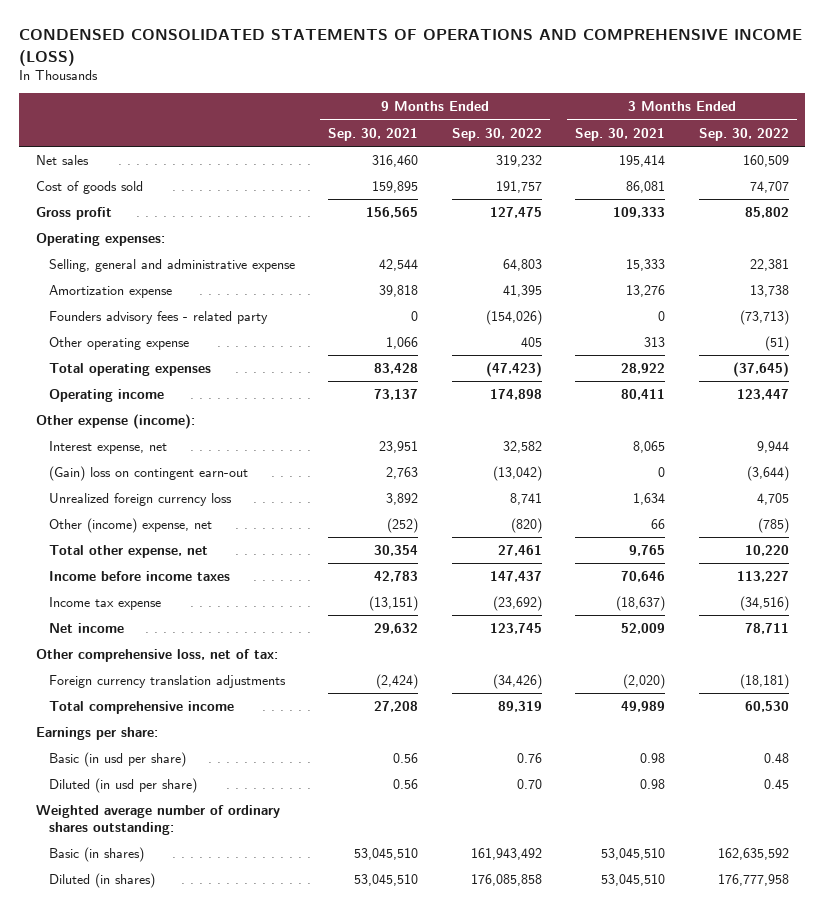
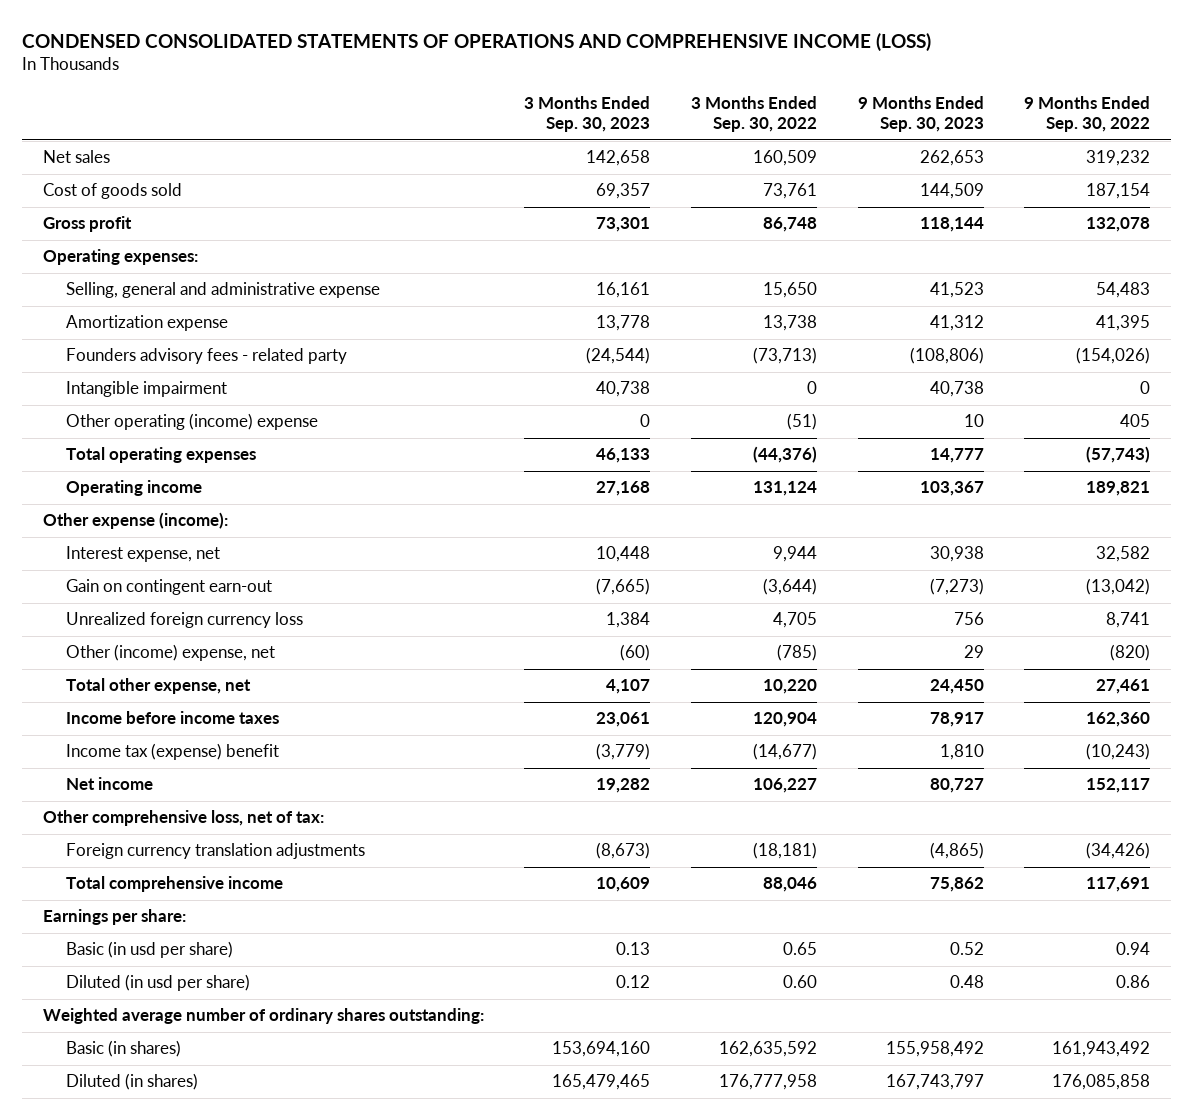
[328,127,419,141] Sep. 30, 2021 -> none
[575,127,666,141] Sep. 30, 2021 -> none
none -> [524,95,651,133] 3 Months Ended Sep. 30, 2023
none -> [857,95,984,133] 9 Months Ended Sep. 30, 2023
[495,180,542,193] 191,757 -> [1086,183,1151,200] 187,154
[749,180,789,193] 74,707 -> [763,183,818,200] 73,761
[489,206,542,218] 127,475 -> [1086,217,1151,233] 132,078
[744,206,789,218] 85,802 -> [763,217,818,233] 86,748
[502,258,542,271] 64,803 -> [1096,282,1151,299] 54,483
[749,258,789,271] 22,381 -> [763,282,818,299] 15,650
none -> [66,381,228,398] Intangible impairment
[48,336,189,350] Other operating expense -> [66,413,319,431] Other operating (income) expense
[485,361,542,377] (47,423) -> [1086,446,1151,464] (57,743)
[732,361,789,377] (37,645) -> [753,446,818,464] (44,376)
[489,388,542,400] 174,898 -> [1086,481,1151,497] 189,821
[736,388,789,400] 123,447 -> [753,481,818,497] 131,124
[48,465,248,481] (Gain) loss on contingent earn-out -> [66,579,273,596] Gain on contingent earn-out
[489,570,542,582] 147,437 -> [1086,712,1151,728] 162,360
[736,570,789,582] 113,227 -> [753,712,818,728] 120,904
[48,596,161,610] Income tax expense -> [66,743,280,761] Income tax (expense) benefit
[492,595,542,611] (23,692) -> [1086,743,1151,761] (10,243)
[739,595,789,611] (34,516) -> [753,743,818,761] (14,677)
[489,622,542,634] 123,745 -> [1086,778,1151,794] 152,117
[744,622,789,634] 78,711 -> [753,778,818,794] 106,227
[497,700,542,712] 89,319 -> [1086,877,1151,893] 117,691
[744,700,789,712] 60,530 -> [763,877,818,893] 88,046
[516,752,542,763] 0.76 -> [1116,942,1151,956] 0.94
[763,752,789,763] 0.48 -> [783,942,818,956] 0.65
[516,778,542,789] 0.70 -> [1116,975,1151,989] 0.86
[763,778,789,789] 0.45 -> [783,975,818,989] 0.60

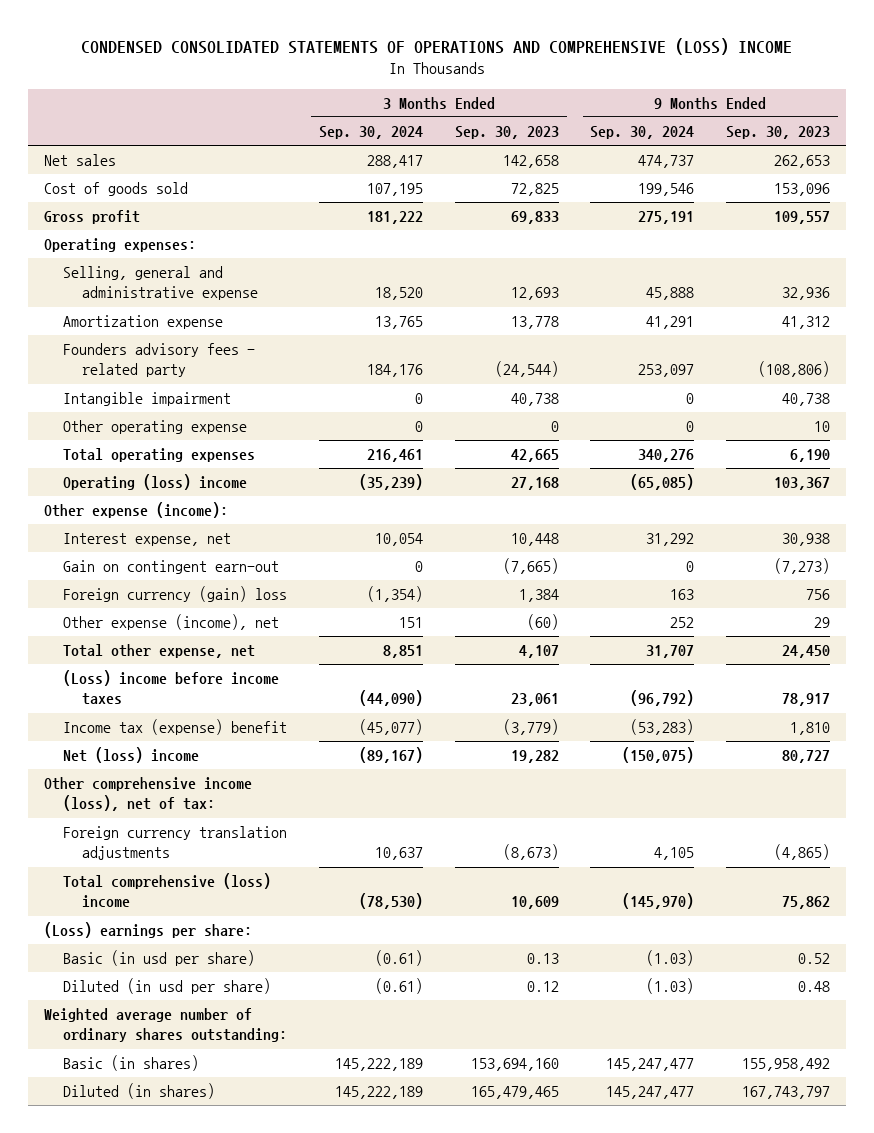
[22,32,932,51] CONDENSED CONSOLIDATED STATEMENTS OF OPERATIONS AND COMPREHENSIVE INCOME (LOSS) -> [81,37,793,55] CONDENSED CONSOLIDATED STATEMENTS OF OPERATIONS AND COMPREHENSIVE (LOSS) INCOME
[691,95,818,133] 3 Months Ended Sep. 30, 2022 -> none
[1024,95,1151,133] 9 Months Ended Sep. 30, 2022 -> none
none -> [318,126,423,140] Sep. 30, 2024
none -> [590,126,695,140] Sep. 30, 2024
[596,183,651,200] 69,357 -> [510,183,559,197] 72,825
[919,183,984,200] 144,509 -> [774,183,831,197] 153,096
[596,217,651,233] 73,301 -> [510,211,559,225] 69,833
[919,217,984,233] 118,144 -> [774,211,831,225] 109,557
[596,282,651,299] 16,161 -> [510,287,559,301] 12,693
[929,282,984,299] 41,523 -> [782,287,831,301] 32,936
[66,413,319,431] Other operating (income) expense -> [62,420,247,435] Other operating expense
[596,448,651,464] 46,133 -> [510,449,559,463] 42,665
[929,448,984,464] 14,777 -> [790,449,831,463] 6,190
[66,480,203,497] Operating income -> [62,474,247,491] Operating (loss) income
[66,612,304,629] Unrealized foreign currency loss -> [62,586,287,603] Foreign currency (gain) loss
[66,644,276,662] Other (income) expense, net -> [62,614,279,631] Other expense (income), net
[66,711,280,725] Income before income taxes -> [62,670,279,706] (Loss) income before income taxes
[66,777,154,791] Net income -> [62,747,199,764] Net (loss) income
[42,810,324,827] Other comprehensive loss, net of tax: -> [43,777,252,812] Other comprehensive income (loss), net of tax:
[66,876,284,893] Total comprehensive income -> [62,873,271,909] Total comprehensive (loss) income
[42,909,186,926] Earnings per share: -> [43,922,252,939] (Loss) earnings per share:

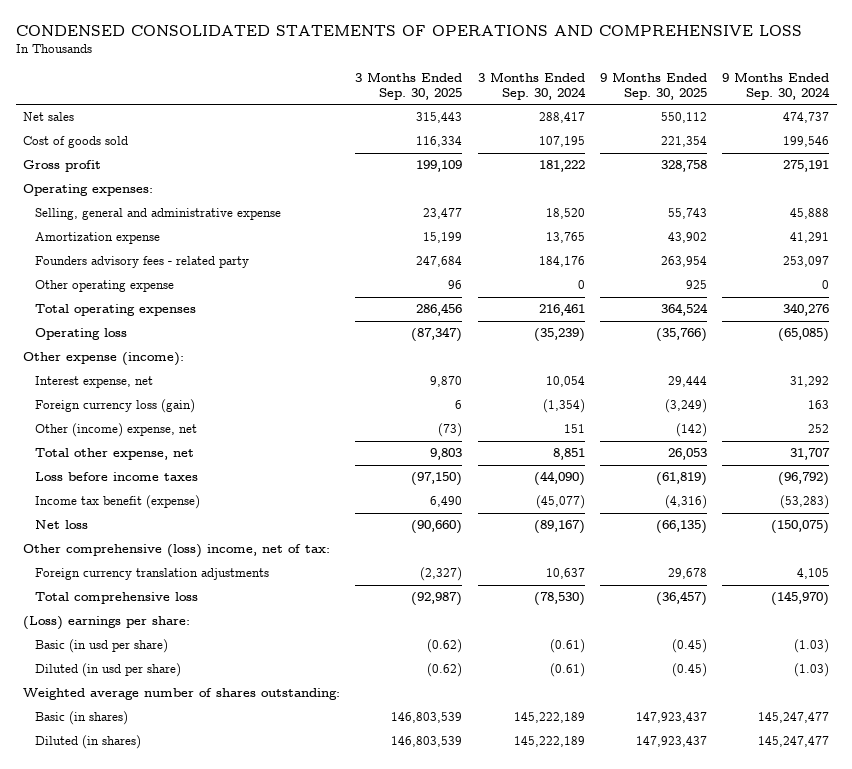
[81,37,793,55] CONDENSED CONSOLIDATED STATEMENTS OF OPERATIONS AND COMPREHENSIVE (LOSS) INCOME -> [15,24,802,36] CONDENSED CONSOLIDATED STATEMENTS OF OPERATIONS AND COMPREHENSIVE LOSS
[454,126,559,140] Sep. 30, 2023 -> none
[726,126,831,140] Sep. 30, 2023 -> none
none -> [355,71,463,100] 3 Months Ended Sep. 30, 2025
none -> [599,71,707,100] 9 Months Ended Sep. 30, 2025
[62,392,231,407] Intangible impairment -> none
[62,474,247,491] Operating (loss) income -> [35,328,128,341] Operating loss
[62,560,279,575] Gain on contingent earn-out -> none
[62,586,287,603] Foreign currency (gain) loss -> [35,399,196,414] Foreign currency loss (gain)
[62,614,279,631] Other expense (income), net -> [35,423,198,438] Other (income) expense, net
[62,670,279,706] (Loss) income before income taxes -> [35,472,199,482] Loss before income taxes
[62,719,287,736] Income tax (expense) benefit -> [35,495,201,510] Income tax benefit (expense)
[62,747,199,764] Net (loss) income -> [35,520,89,530] Net loss
[43,777,252,812] Other comprehensive income (loss), net of tax: -> [23,544,331,559] Other comprehensive (loss) income, net of tax:
[62,873,271,909] Total comprehensive (loss) income -> [35,592,199,605] Total comprehensive loss
[43,1008,287,1043] Weighted average number of ordinary shares outstanding: -> [23,688,341,701] Weighted average number of shares outstanding:

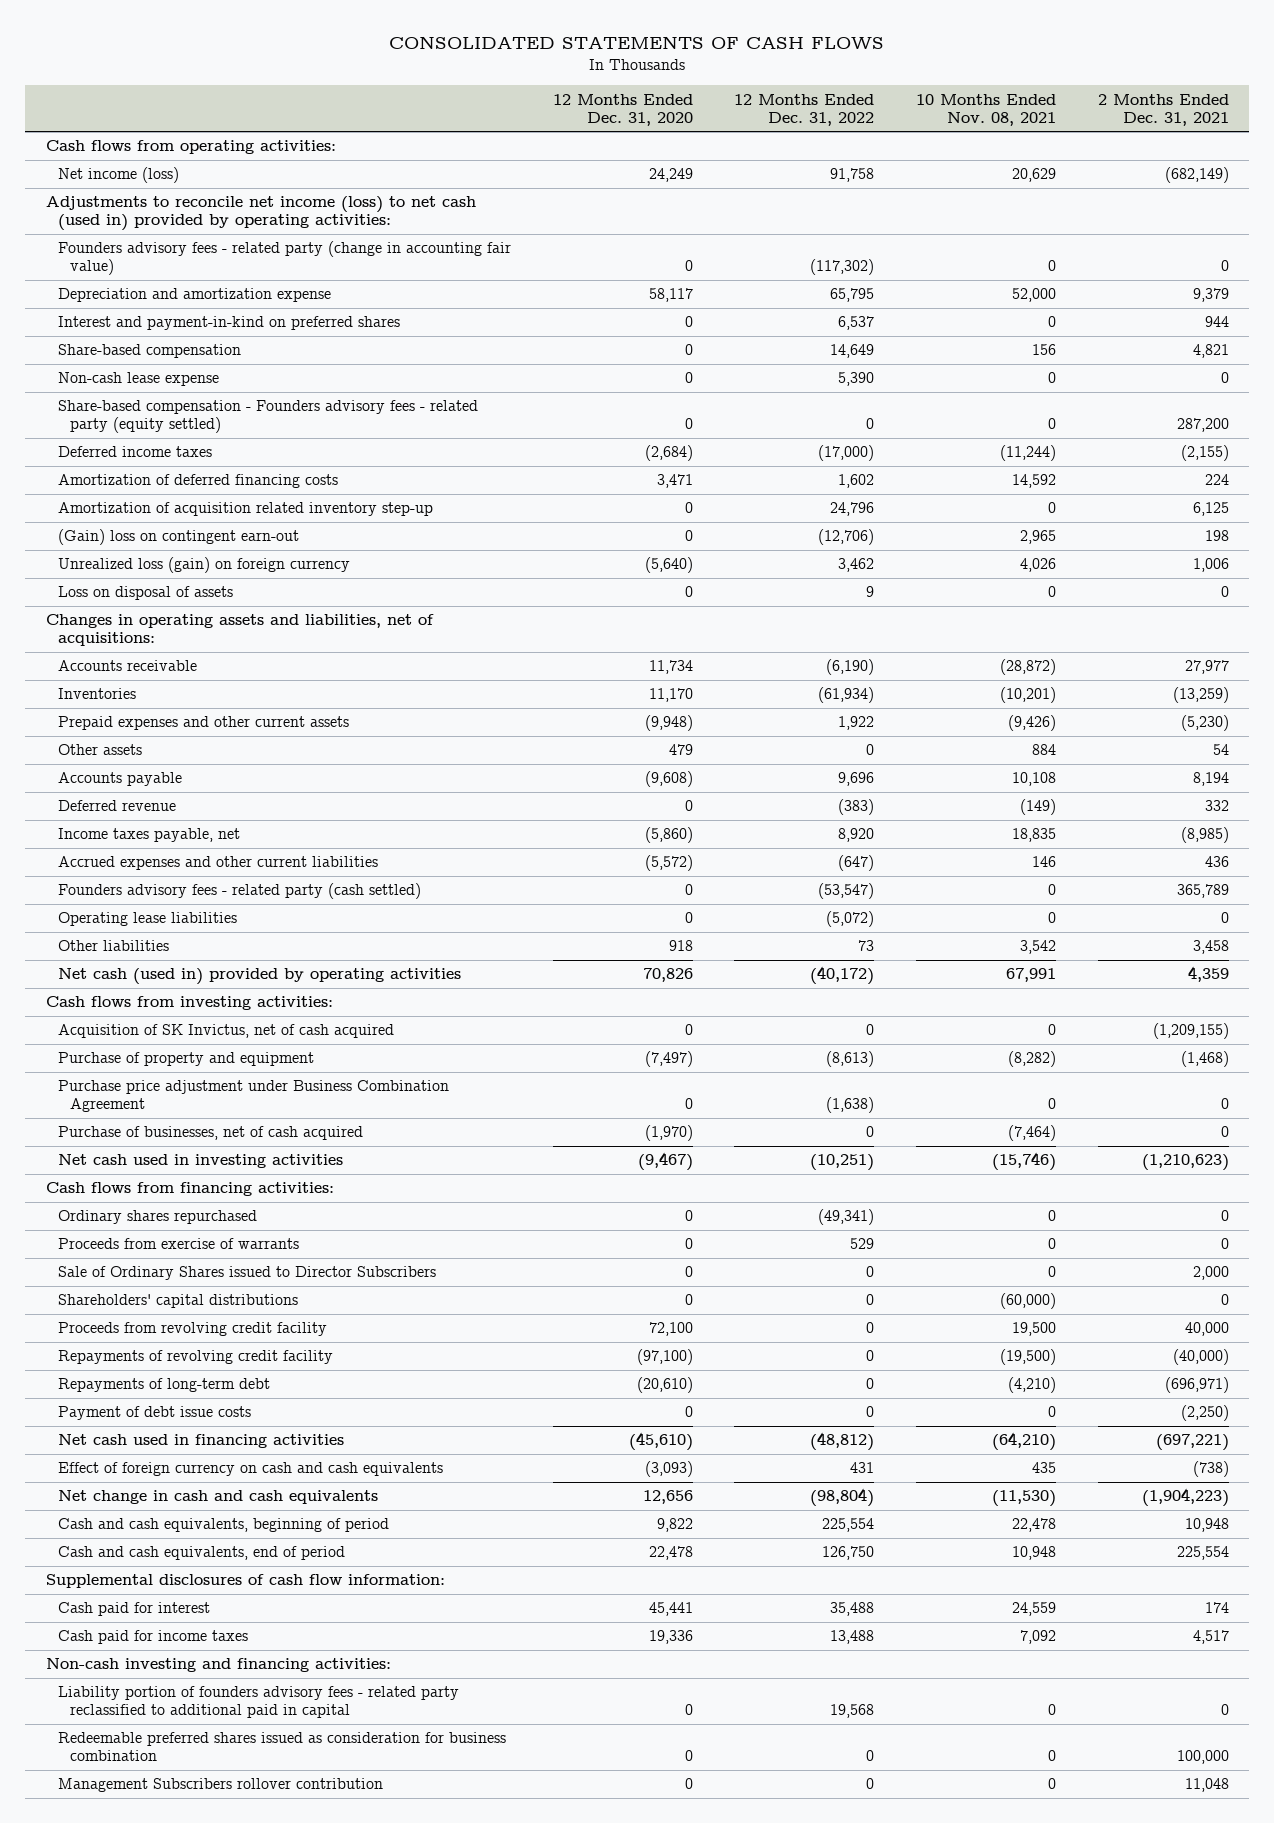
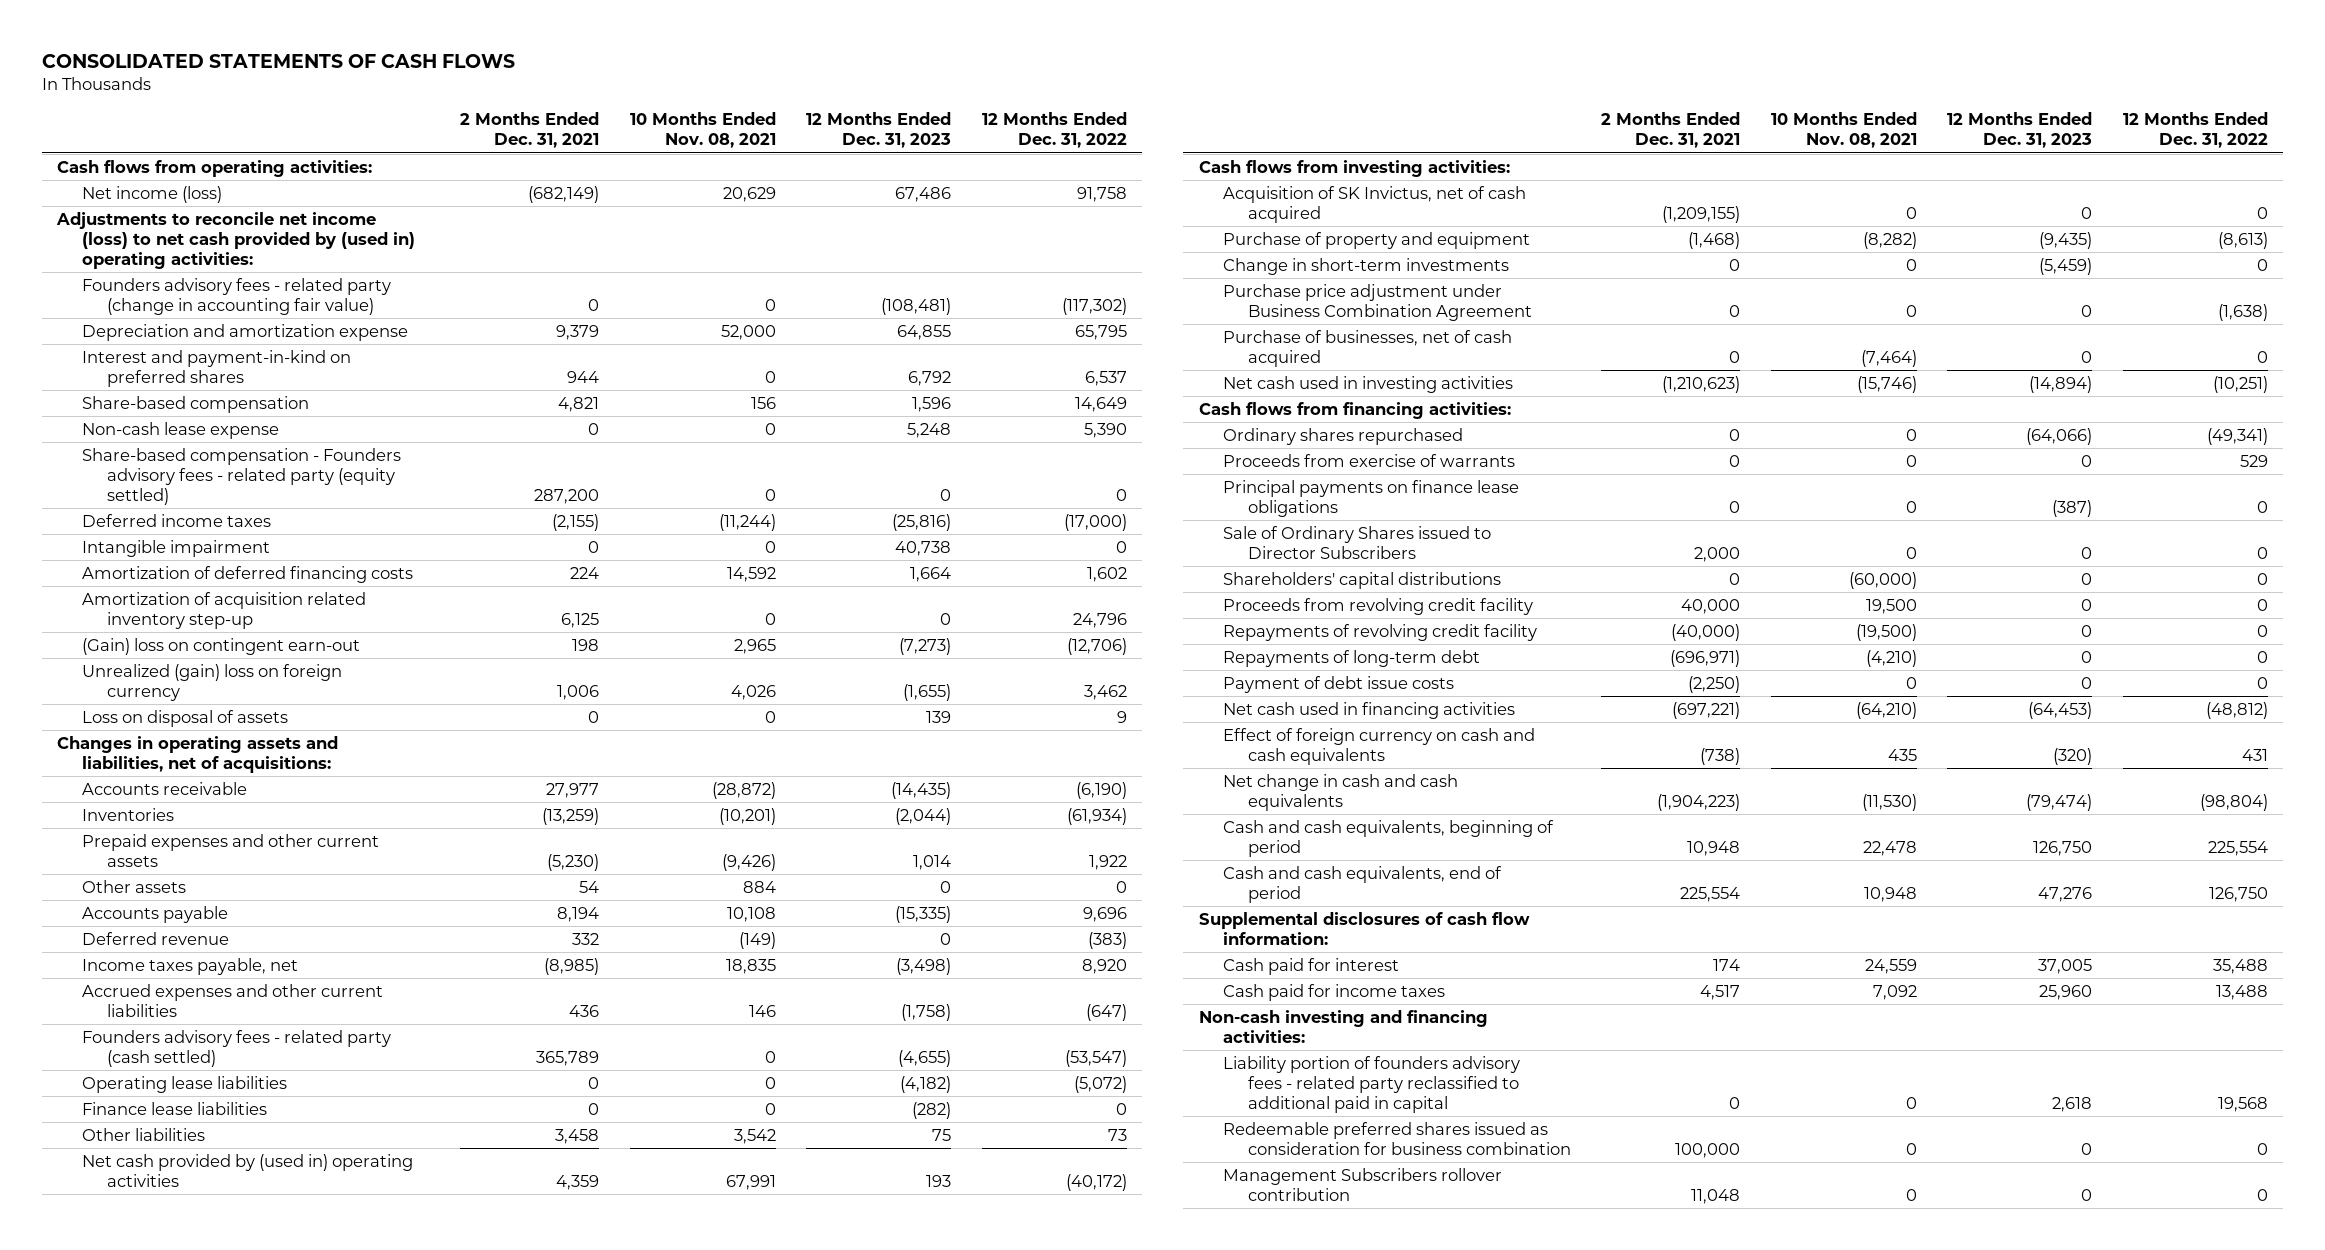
[552,93,693,126] 12 Months Ended Dec. 31, 2020 -> none
none -> [806,112,952,149] 12 Months Ended Dec. 31, 2023
[45,196,476,232] Adjustments to reconcile net income (loss) to net cash (used in) provided by operating activities: -> [56,211,416,269] Adjustments to reconcile net income (loss) to net cash provided by (used in) operating activities:
none -> [82,539,271,557] Intangible impairment
[57,557,350,574] Unrealized loss (gain) on foreign currency -> [82,663,343,701] Unrealized (gain) loss on foreign currency
none -> [82,1101,268,1115] Finance lease liabilities
[57,968,461,986] Net cash (used in) provided by operating activities -> [82,1153,414,1187] Net cash provided by (used in) operating activities
none -> [1223,257,1510,275] Change in short-term investments
none -> [1223,479,1520,517] Principal payments on finance lease obligations

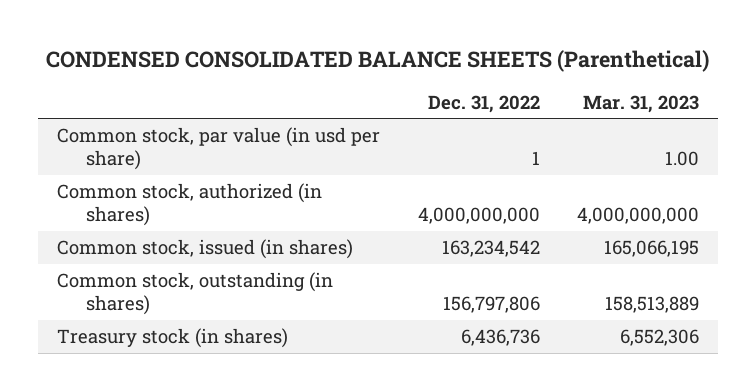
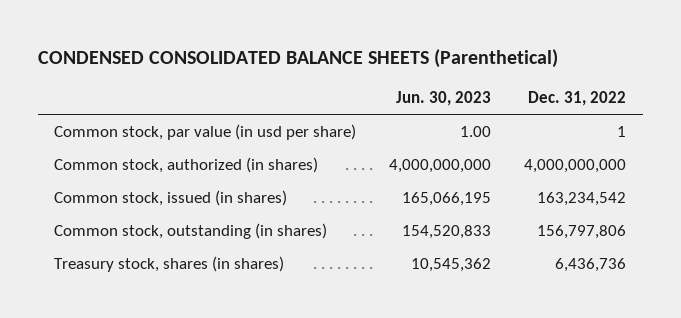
[583,94,700,113] Mar. 31, 2023 -> none
none -> [396,90,492,106] Jun. 30, 2023
[56,328,288,349] Treasury stock (in shares) -> [54,256,285,273] Treasury stock, shares (in shares)

